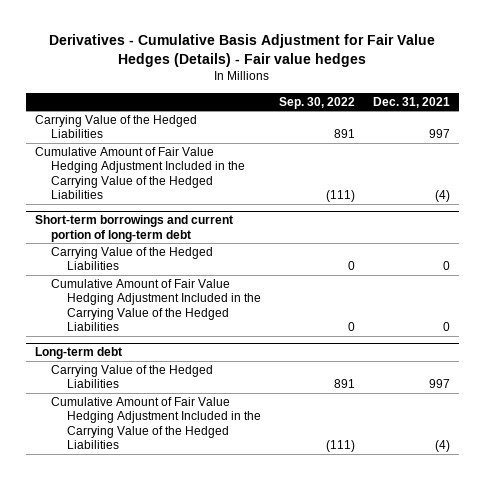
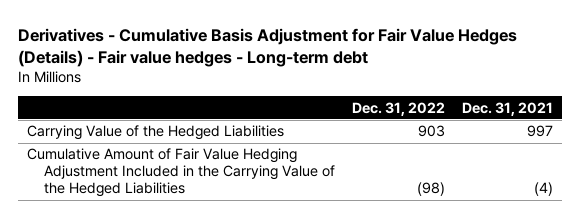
[49,34,436,67] Derivatives - Cumulative Basis Adjustment for Fair Value Hedges (Details) - Fair value hedges -> [18,27,518,67] Derivatives - Cumulative Basis Adjustment for Fair Value Hedges (Details) - Fair value hedges - Long-term debt
[279,96,356,109] Sep. 30, 2022 -> none
none -> [352,101,446,116] Dec. 31, 2022
[34,215,233,242] Short-term borrowings and current portion of long-term debt -> none
[51,246,214,271] Carrying Value of the Hedged Liabilities -> none
[51,278,262,332] Cumulative Amount of Fair Value Hedging Adjustment Included in the Carrying Value of the Hedged Liabilities -> none
[34,347,122,360] Long-term debt -> none
[51,364,214,389] Carrying Value of the Hedged Liabilities -> none
[51,396,262,450] Cumulative Amount of Fair Value Hedging Adjustment Included in the Carrying Value of the Hedged Liabilities -> none

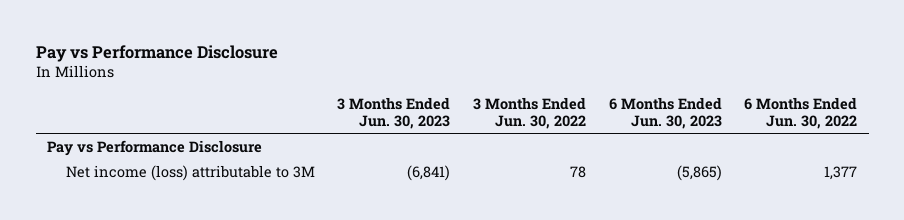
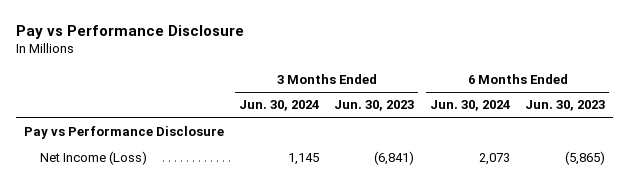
[472,97,586,129] 3 Months Ended Jun. 30, 2022 -> none
[744,97,858,129] 6 Months Ended Jun. 30, 2022 -> none
none -> [239,100,320,112] Jun. 30, 2024
none -> [429,100,510,112] Jun. 30, 2024
[65,164,315,181] Net income (loss) attributable to 3M -> [39,151,147,166] Net Income (Loss)

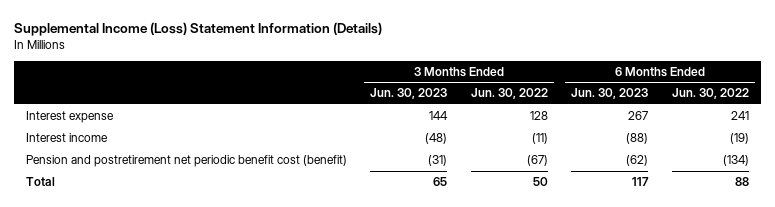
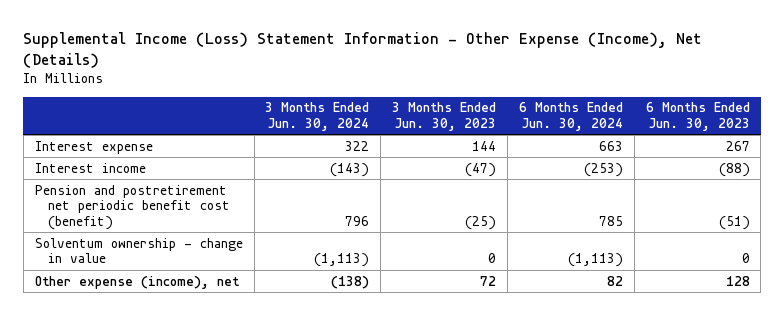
[14,21,383,36] Supplemental Income (Loss) Statement Information (Details) -> [23,32,703,69] Supplemental Income (Loss) Statement Information - Other Expense (Income), Net (Details)
[470,88,548,100] Jun. 30, 2022 -> none
[671,88,749,100] Jun. 30, 2022 -> none
none -> [265,102,370,132] 3 Months Ended Jun. 30, 2024
none -> [518,102,623,132] 6 Months Ended Jun. 30, 2024
[25,177,55,187] Total -> none
[425,133,448,145] (48) -> [465,162,497,177] (47)
[428,155,448,167] (31) -> [465,216,497,231] (25)
[626,155,649,167] (62) -> [718,216,750,231] (51)
none -> [34,237,243,264] Solventum ownership - change in value
none -> [34,275,240,289] Other expense (income), net

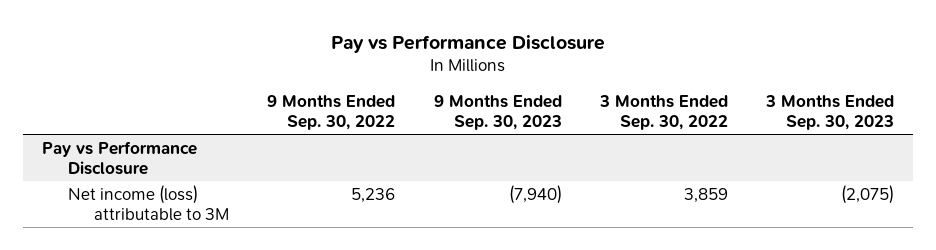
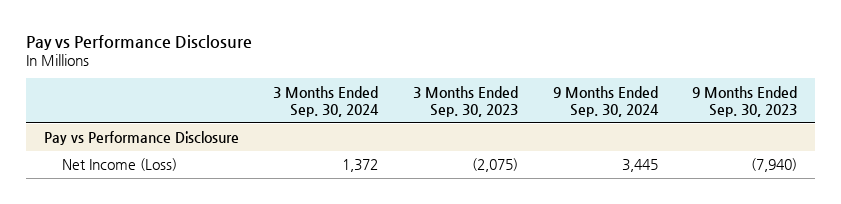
[267,95,396,130] 9 Months Ended Sep. 30, 2022 -> none
[598,95,728,130] 3 Months Ended Sep. 30, 2022 -> none
none -> [273,85,380,117] 3 Months Ended Sep. 30, 2024
none -> [552,85,659,117] 9 Months Ended Sep. 30, 2024
[68,184,230,221] Net income (loss) attributable to 3M -> [61,158,177,172] Net Income (Loss)

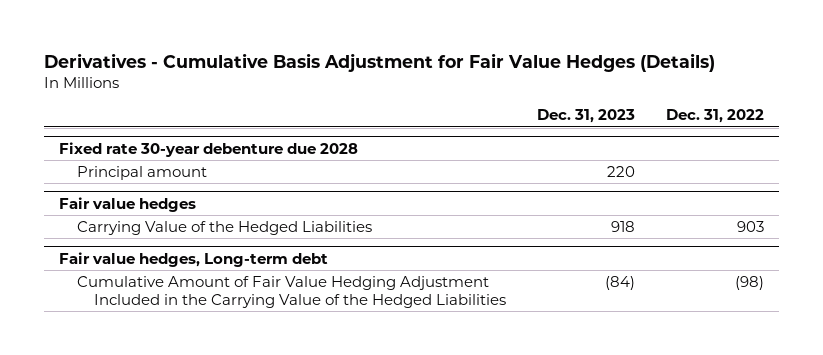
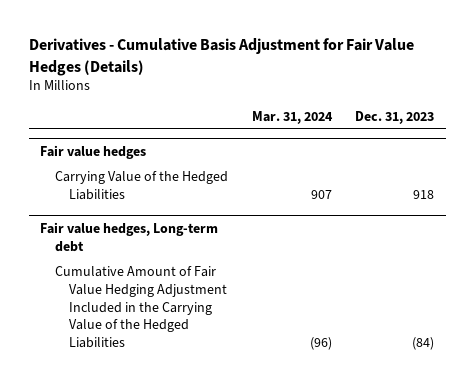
[665,109,764,124] Dec. 31, 2022 -> none
none -> [251,111,333,125] Mar. 31, 2024
[59,141,359,157] Fixed rate 30-year debenture due 2028 -> none
[76,165,207,180] Principal amount -> none

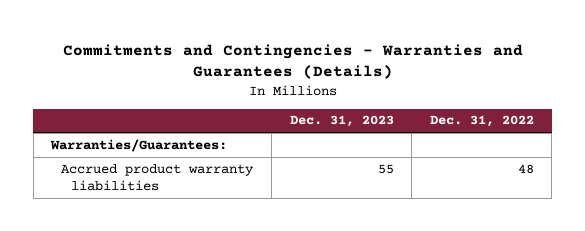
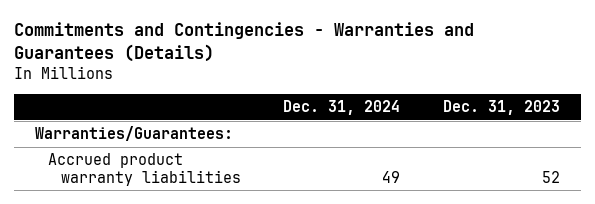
[429,115,534,128] Dec. 31, 2022 -> none
none -> [283,100,401,116] Dec. 31, 2024
[377,163,394,174] 55 -> [541,170,560,183] 52

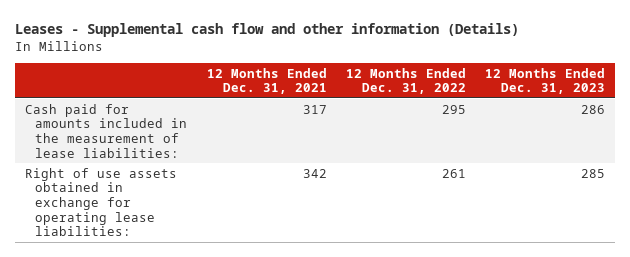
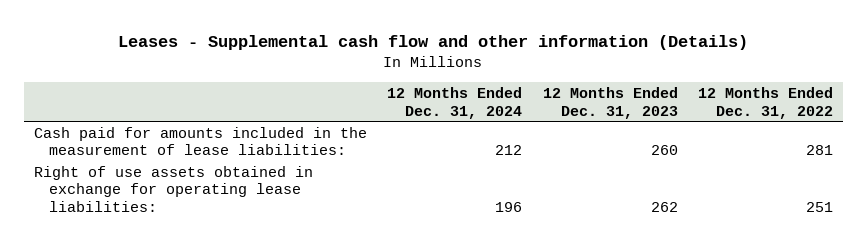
[206,67,327,95] 12 Months Ended Dec. 31, 2021 -> none
none -> [387,86,523,119] 12 Months Ended Dec. 31, 2024
[441,104,466,114] 295 -> [806,145,834,156] 281
[581,104,606,114] 286 -> [650,145,678,156] 260
[441,168,466,178] 261 -> [806,202,834,213] 251
[581,168,606,178] 285 -> [650,202,678,213] 262

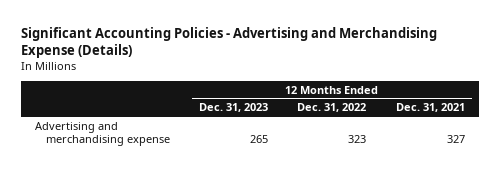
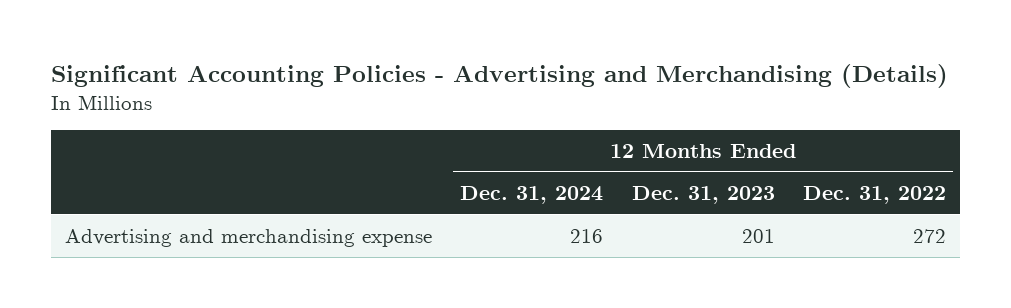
[20,26,437,59] Significant Accounting Policies - Advertising and Merchandising Expense (Details) -> [50,64,948,89] Significant Accounting Policies - Advertising and Merchandising (Details)
[395,103,465,113] Dec. 31, 2021 -> none
none -> [460,185,604,204] Dec. 31, 2024
[250,135,269,144] 265 -> [741,228,775,243] 201
[348,135,367,144] 323 -> [912,228,946,243] 272

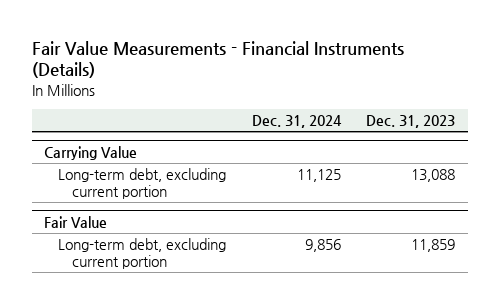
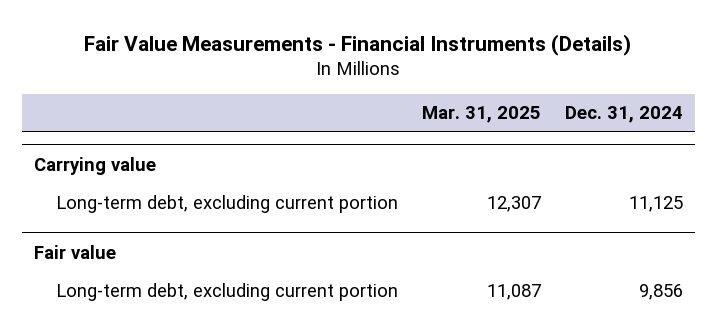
[365,115,455,129] Dec. 31, 2023 -> none
none -> [421,106,541,124] Mar. 31, 2025
[44,145,138,160] Carrying Value -> [33,156,156,175] Carrying value
[44,215,108,228] Fair Value -> [33,244,116,259] Fair value

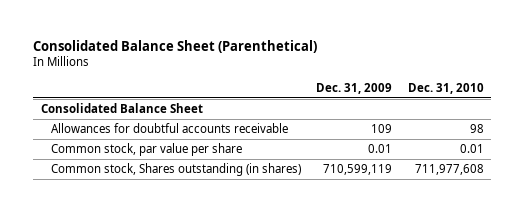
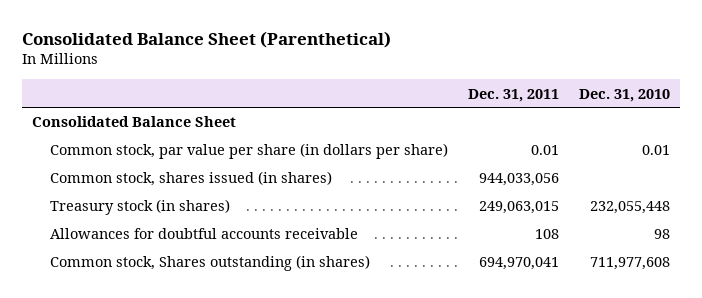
[316,82,393,94] Dec. 31, 2009 -> none
none -> [467,88,559,102] Dec. 31, 2011
none -> [49,143,448,160] Common stock, par value per share (in dollars per share)
none -> [49,171,332,187] Common stock, shares issued (in shares)
none -> [49,199,230,216] Treasury stock (in shares)
[50,143,242,157] Common stock, par value per share -> none

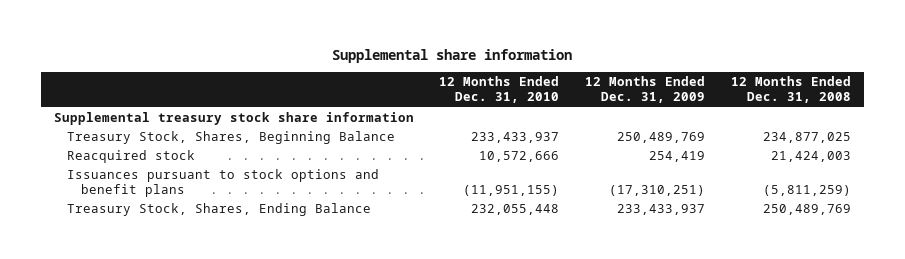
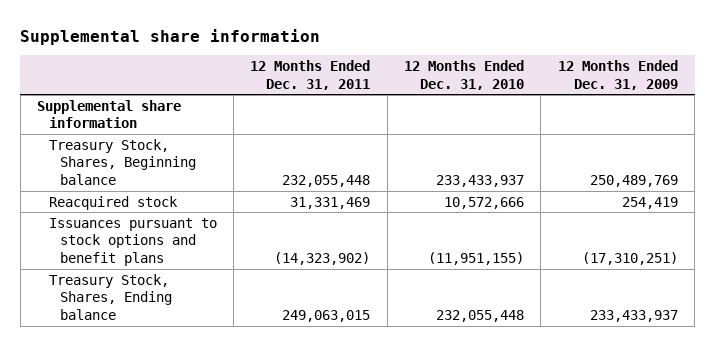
[731,76,852,104] 12 Months Ended Dec. 31, 2008 -> none
none -> [250,60,371,90] 12 Months Ended Dec. 31, 2011
[53,111,414,125] Supplemental treasury stock share information -> [37,99,182,129] Supplemental share information
[67,130,396,144] Treasury Stock, Shares, Beginning Balance -> [48,138,196,185] Treasury Stock, Shares, Beginning balance
[67,202,372,216] Treasury Stock, Shares, Ending Balance -> [48,273,172,320] Treasury Stock, Shares, Ending balance

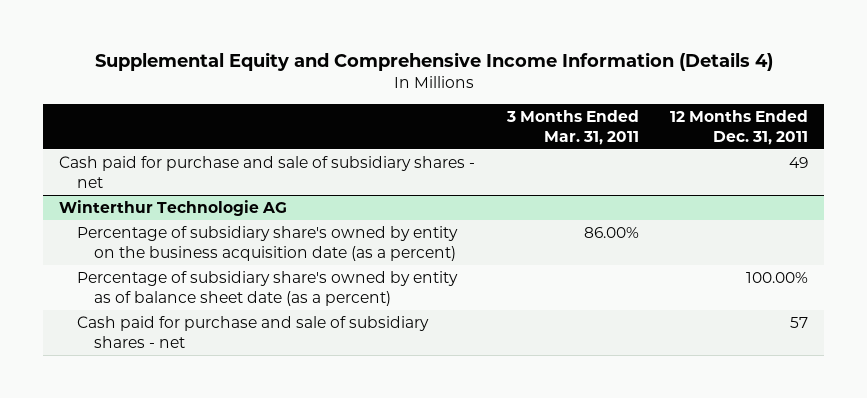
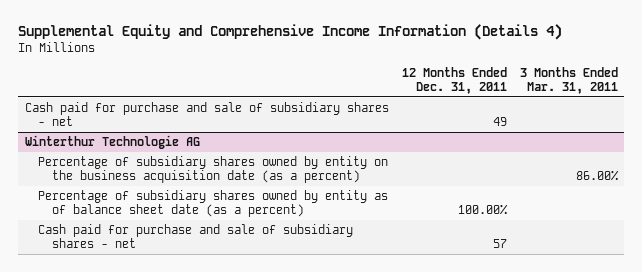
[76,225,458,261] Percentage of subsidiary share's owned by entity on the business acquisition date (as a percent) -> [38,155,389,183] Percentage of subsidiary shares owned by entity on the business acquisition date (as a percent)
[76,270,458,306] Percentage of subsidiary share's owned by entity as of balance sheet date (as a percent) -> [38,189,389,217] Percentage of subsidiary shares owned by entity as of balance sheet date (as a percent)

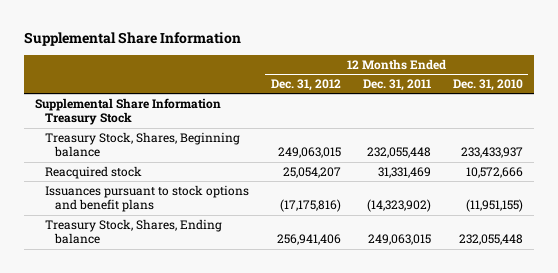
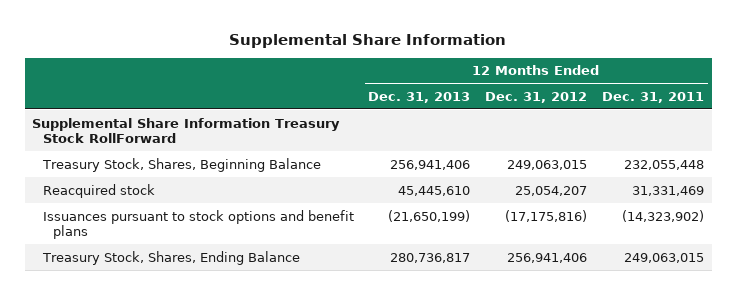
[452,79,523,92] Dec. 31, 2010 -> none
none -> [368,91,471,103] Dec. 31, 2013
[35,97,222,126] Supplemental Share Information Treasury Stock -> [32,117,341,144] Supplemental Share Information Treasury Stock RollForward
[45,131,241,158] Treasury Stock, Shares, Beginning balance -> [41,157,321,172] Treasury Stock, Shares, Beginning Balance
[45,218,223,245] Treasury Stock, Shares, Ending balance -> [41,250,300,265] Treasury Stock, Shares, Ending Balance

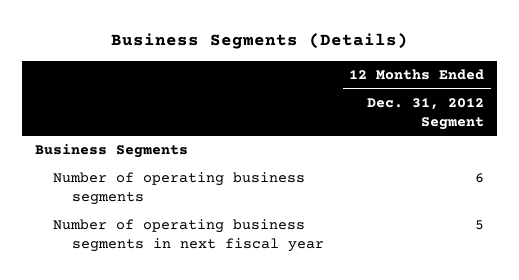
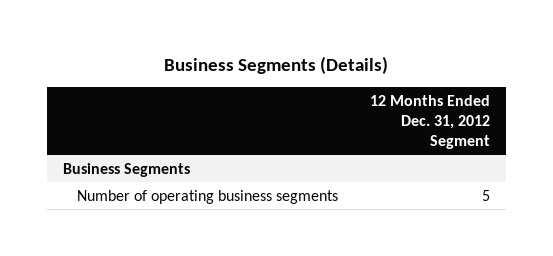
[53,219,324,253] Number of operating business segments in next fiscal year -> none
[475,173,485,184] 6 -> [481,189,490,201] 5

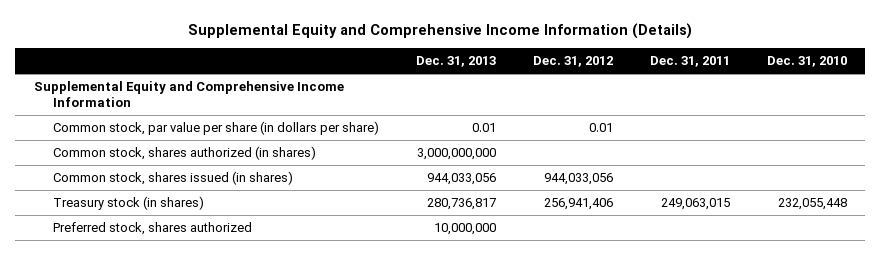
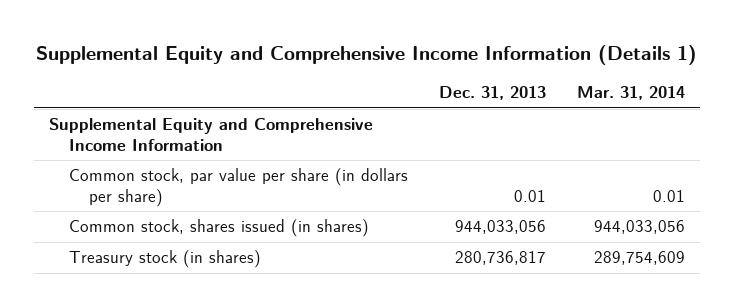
[188,23,693,40] Supplemental Equity and Comprehensive Income Information (Details) -> [35,45,697,66] Supplemental Equity and Comprehensive Income Information (Details 1)
[532,56,613,68] Dec. 31, 2012 -> none
[649,56,730,68] Dec. 31, 2011 -> none
[766,56,847,68] Dec. 31, 2010 -> none
none -> [576,86,685,101] Mar. 31, 2014
[53,146,317,161] Common stock, shares authorized (in shares) -> none
[53,222,253,236] Preferred stock, shares authorized -> none

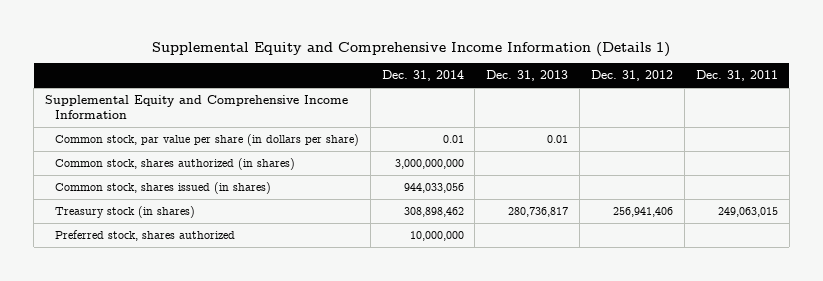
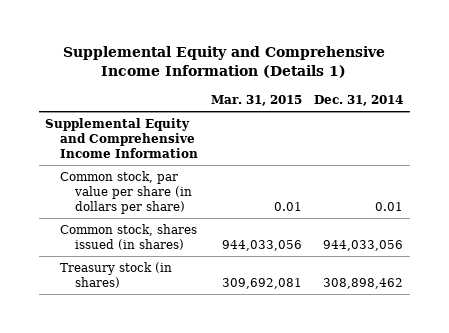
[486,70,569,82] Dec. 31, 2013 -> none
[591,70,674,82] Dec. 31, 2012 -> none
[695,70,778,82] Dec. 31, 2011 -> none
none -> [210,94,302,106] Mar. 31, 2015
[54,157,295,170] Common stock, shares authorized (in shares) -> none
[54,229,235,241] Preferred stock, shares authorized -> none

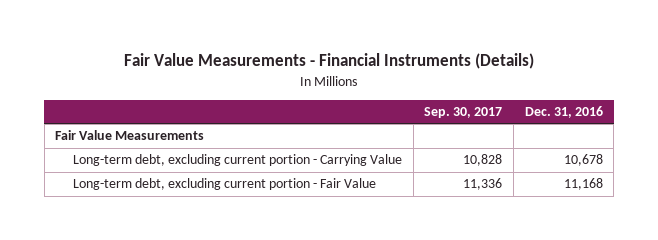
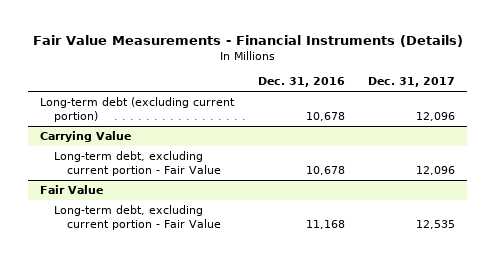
[424,107,503,119] Sep. 30, 2017 -> none
none -> [368,77,456,88] Dec. 31, 2017
[55,130,205,141] Fair Value Measurements -> none
[73,154,403,167] Long-term debt, excluding current portion - Carrying Value -> [39,97,235,123] Long-term debt (excluding current portion)
none -> [39,131,131,143] Carrying Value
none -> [53,151,222,177] Long-term debt, excluding current portion - Fair Value
none -> [39,185,103,195] Fair Value

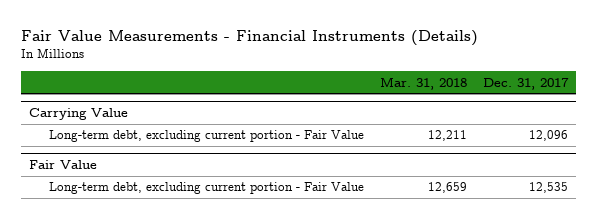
[257,77,345,88] Dec. 31, 2016 -> none
none -> [380,76,468,90] Mar. 31, 2018
[39,97,235,123] Long-term debt (excluding current portion) -> none

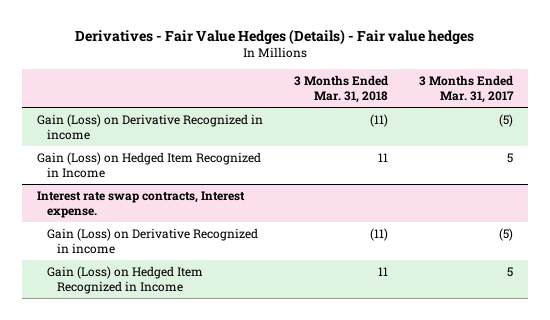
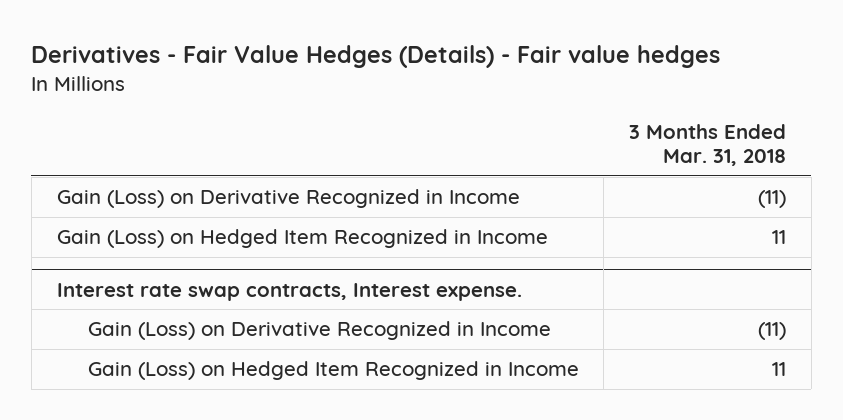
[419,74,515,103] 3 Months Ended Mar. 31, 2017 -> none
[37,114,264,140] Gain (Loss) on Derivative Recognized in income -> [56,189,520,209] Gain (Loss) on Derivative Recognized in Income
[46,228,258,254] Gain (Loss) on Derivative Recognized in income -> [87,321,551,341] Gain (Loss) on Derivative Recognized in Income

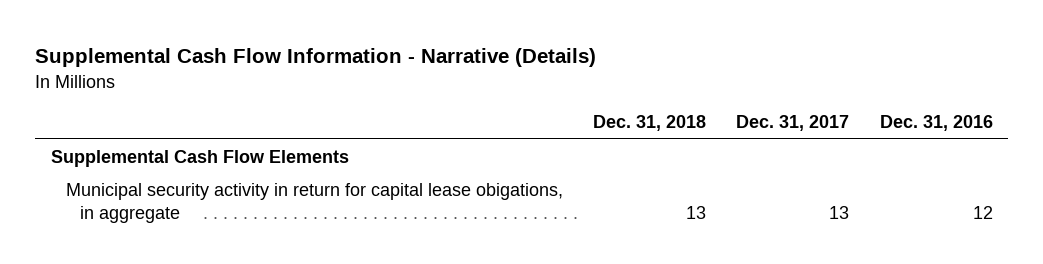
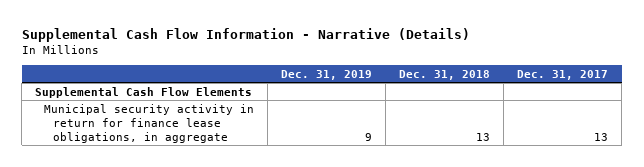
[879,115,993,132] Dec. 31, 2016 -> none
none -> [281,69,373,80] Dec. 31, 2019
[65,182,563,223] Municipal security activity in return for capital lease obigations, in aggregate -> [44,103,255,143] Municipal security activity in return for finance lease obligations, in aggregate

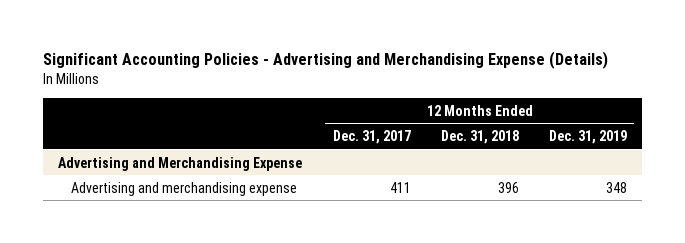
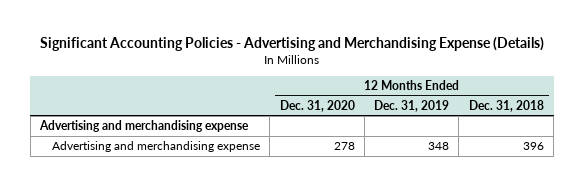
[332,130,411,145] Dec. 31, 2017 -> none
none -> [279,99,355,112] Dec. 31, 2020
[58,156,303,171] Advertising and Merchandising Expense -> [39,120,250,133] Advertising and merchandising expense

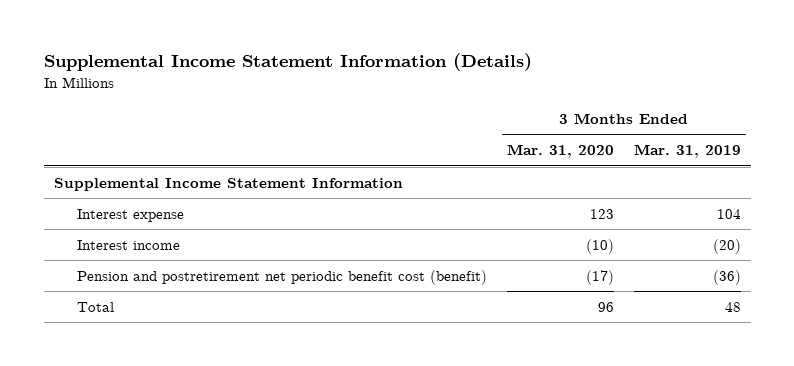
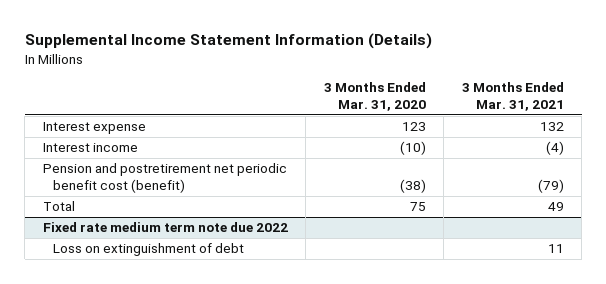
[633,144,741,159] Mar. 31, 2019 -> none
none -> [461,82,564,111] 3 Months Ended Mar. 31, 2021
[53,177,403,191] Supplemental Income Statement Information -> none
[586,269,615,285] (17) -> [399,178,426,193] (38)
[598,301,615,312] 96 -> [409,202,426,212] 75
none -> [42,222,288,233] Fixed rate medium term note due 2022
none -> [53,243,245,257] Loss on extinguishment of debt

